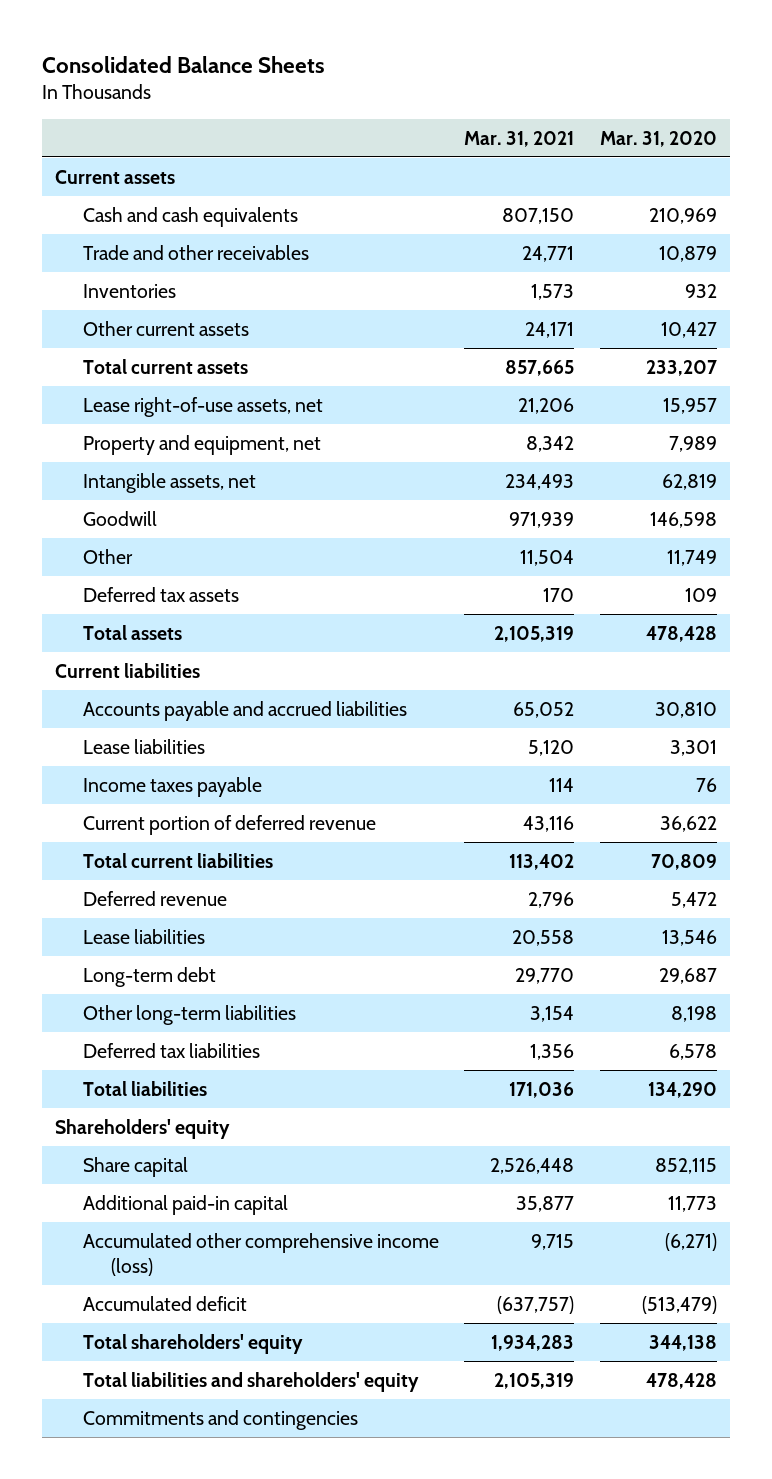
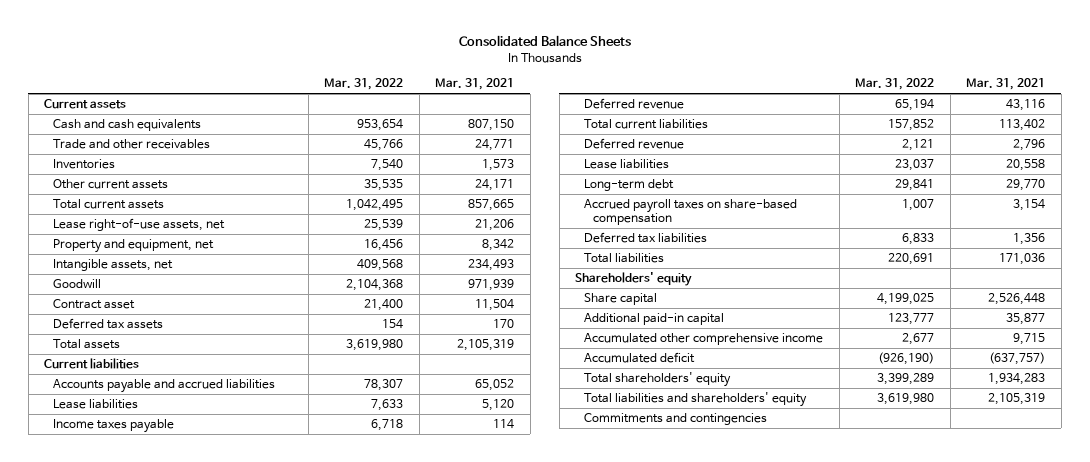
[599,130,717,147] Mar. 31, 2020 -> none
none -> [324,78,404,91] Mar. 31, 2022
[82,548,133,564] Other -> [53,299,136,310] Contract asset
[82,814,376,835] Current portion of deferred revenue -> [584,98,685,110] Deferred revenue
[82,1004,296,1025] Other long-term liabilities -> [584,199,798,226] Accrued payroll taxes on share-based compensation
[82,1232,439,1277] Accumulated other comprehensive income (loss) -> [584,333,824,346] Accumulated other comprehensive income

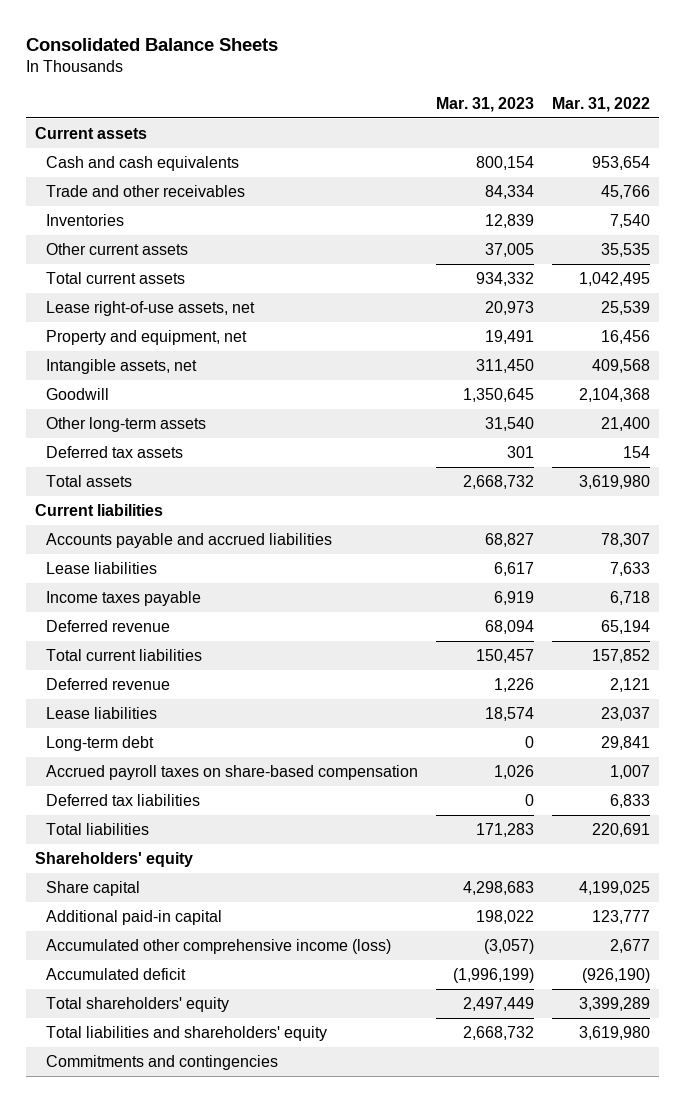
[435,78,515,91] Mar. 31, 2021 -> none
none -> [436,96,535,112] Mar. 31, 2023
[53,299,136,310] Contract asset -> [46,417,207,433] Other long-term assets
[584,333,824,346] Accumulated other comprehensive income -> [46,939,392,955] Accumulated other comprehensive income (loss)

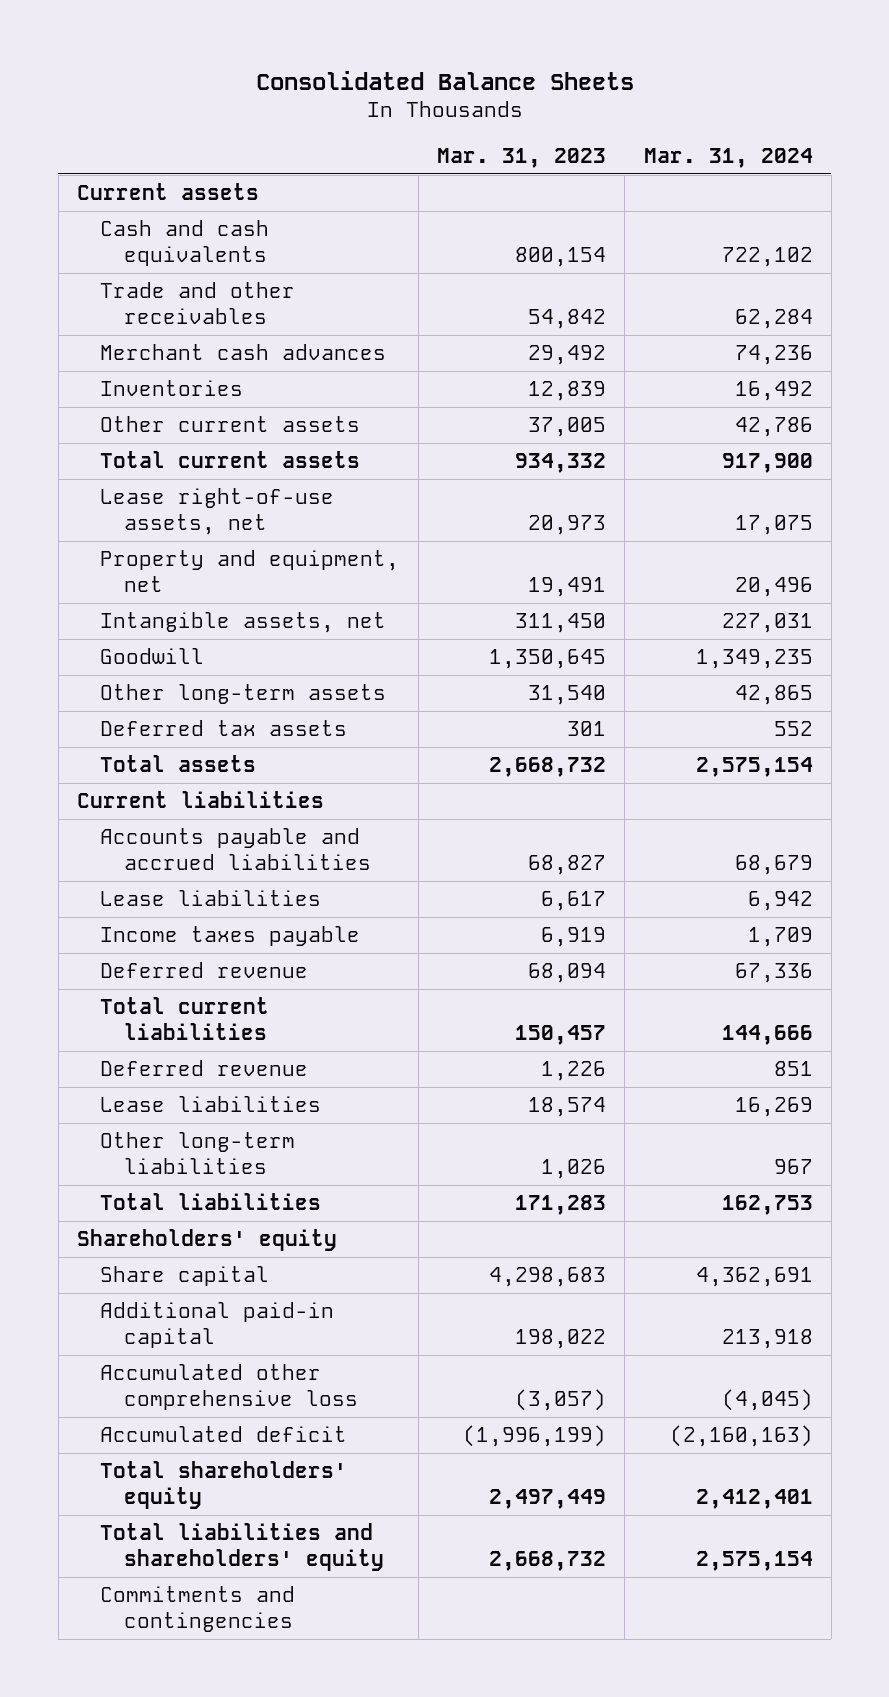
[552,96,651,112] Mar. 31, 2022 -> none
none -> [643,147,813,168] Mar. 31, 2024
[485,185,535,200] 84,334 -> [527,309,606,330] 54,842
none -> [100,344,387,361] Merchant cash advances
[46,736,155,752] Long-term debt -> none
[46,794,201,807] Deferred tax liabilities -> none
[46,765,419,781] Accrued payroll taxes on share-based compensation -> [100,1132,296,1175] Other long-term liabilities
[46,939,392,955] Accumulated other comprehensive income (loss) -> [100,1364,358,1411] Accumulated other comprehensive loss

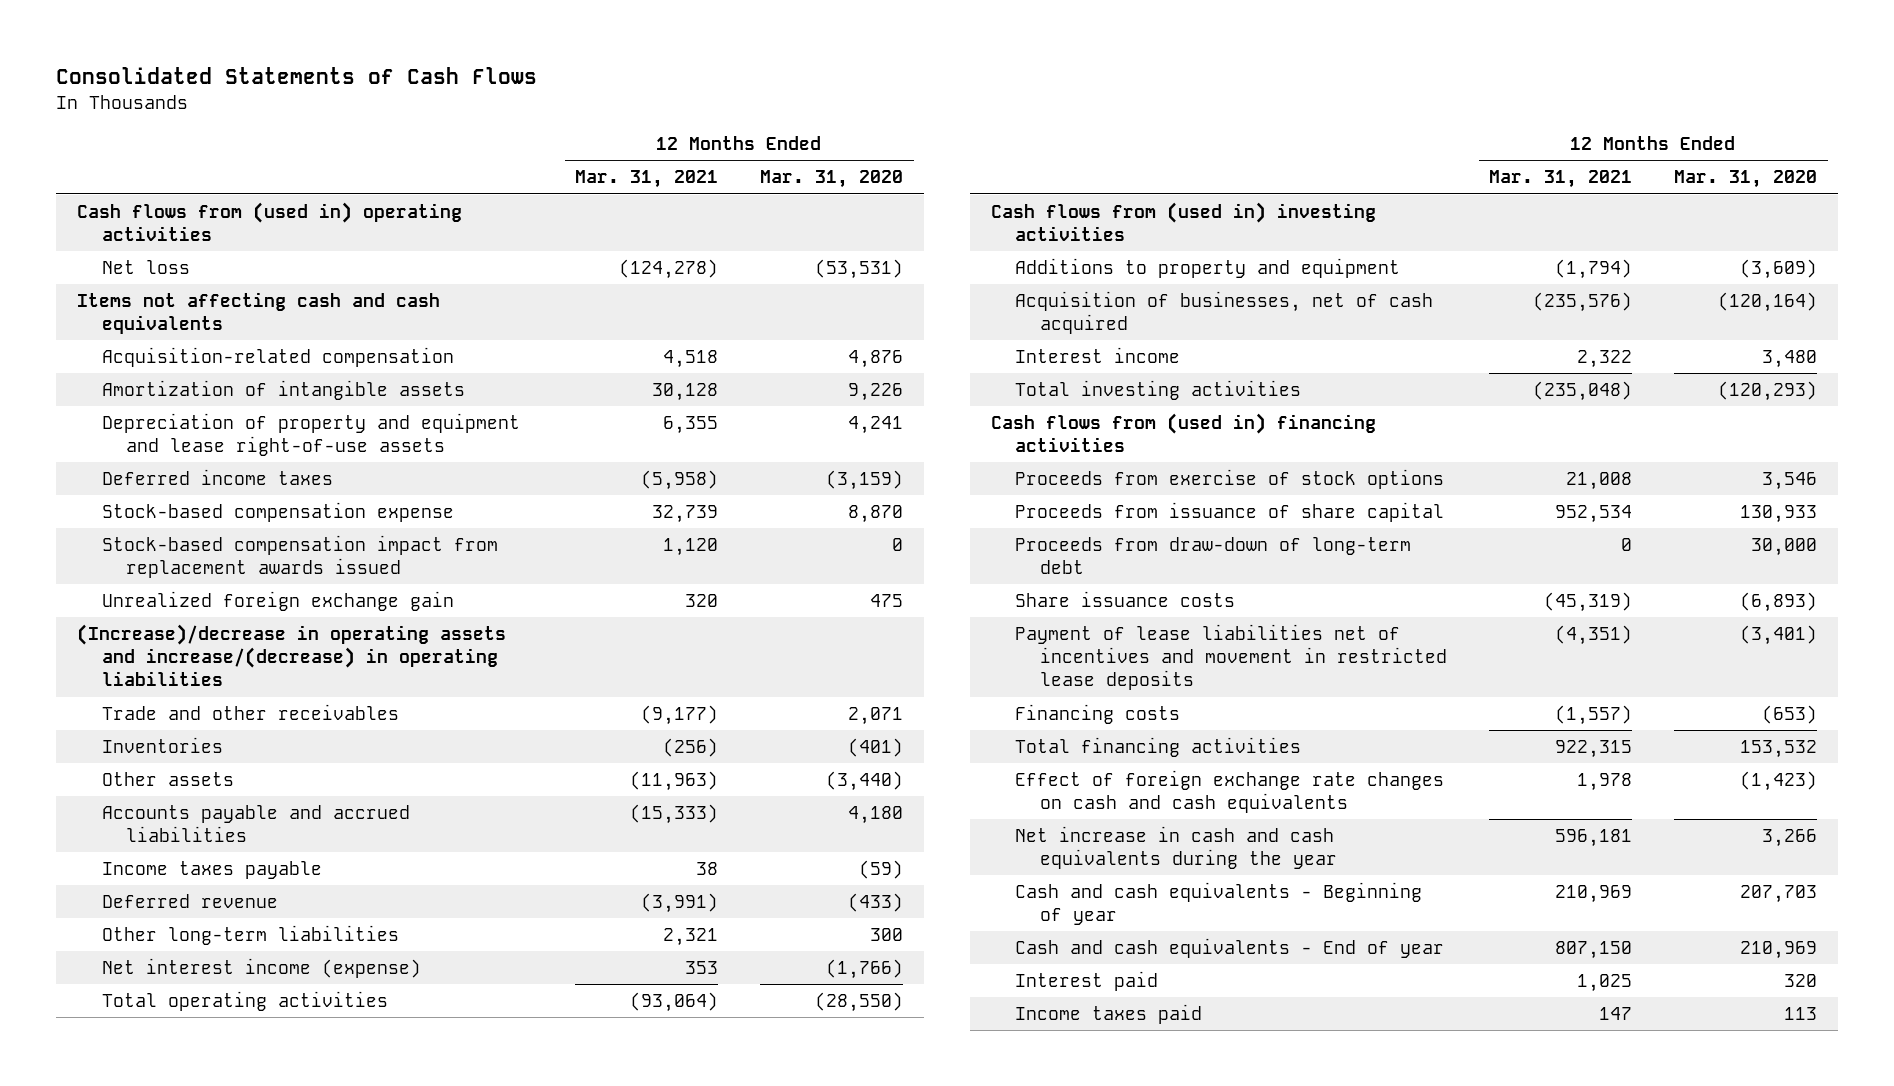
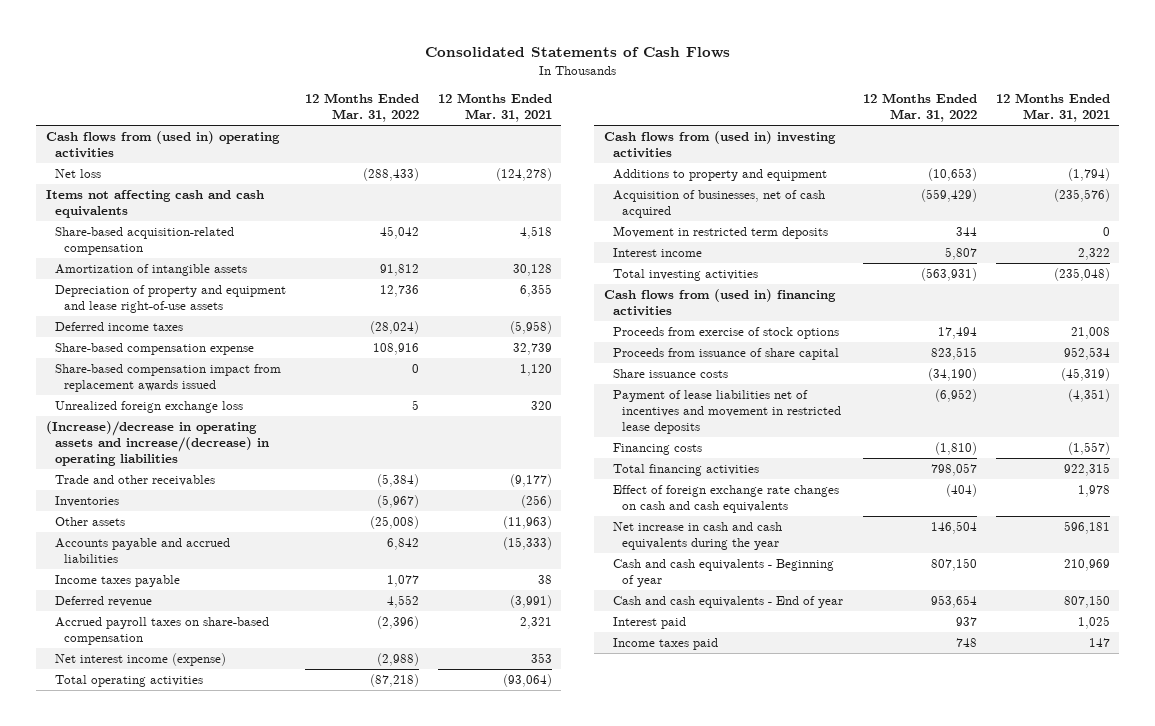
[760,170,904,189] Mar. 31, 2020 -> none
none -> [304,93,419,123] 12 Months Ended Mar. 31, 2022
[101,347,454,368] Acquisition-related compensation -> [54,227,234,256] Share-based acquisition-related compensation
[101,502,454,523] Stock-based compensation expense -> [54,343,254,356] Share-based compensation expense
[101,535,498,579] Stock-based compensation impact from replacement awards issued -> [54,364,281,393] Share-based compensation impact from replacement awards issued
[101,591,454,612] Unrealized foreign exchange gain -> [54,401,243,414] Unrealized foreign exchange loss
[101,925,399,946] Other long-term liabilities -> [54,617,269,646] Accrued payroll taxes on share-based compensation
none -> [613,226,829,240] Movement in restricted term deposits
[1015,537,1412,575] Proceeds from draw-down of long-term debt -> none

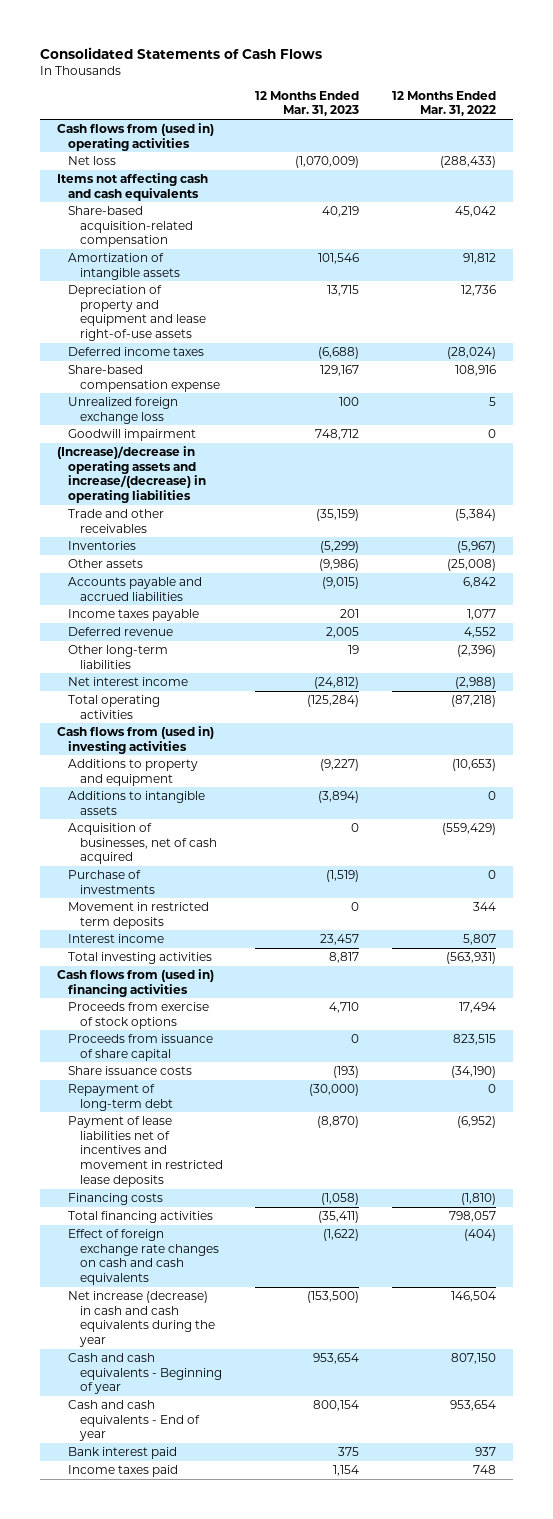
[437,93,552,123] 12 Months Ended Mar. 31, 2021 -> none
none -> [255,90,360,117] 12 Months Ended Mar. 31, 2023
[54,364,281,393] Share-based compensation impact from replacement awards issued -> none
none -> [68,429,197,442] Goodwill impairment
[54,617,269,646] Accrued payroll taxes on share-based compensation -> [68,645,169,669] Other long-term liabilities
[54,653,226,667] Net interest income (expense) -> [68,677,189,687] Net interest income
none -> [68,791,206,815] Additions to intangible assets
none -> [68,870,155,894] Purchase of investments
none -> [68,1084,173,1111] Repayment of long-term debt
[613,522,783,551] Net increase in cash and cash equivalents during the year -> [68,1291,215,1348] Net increase (decrease) in cash and cash equivalents during the year
[613,617,687,630] Interest paid -> [68,1447,178,1460] Bank interest paid

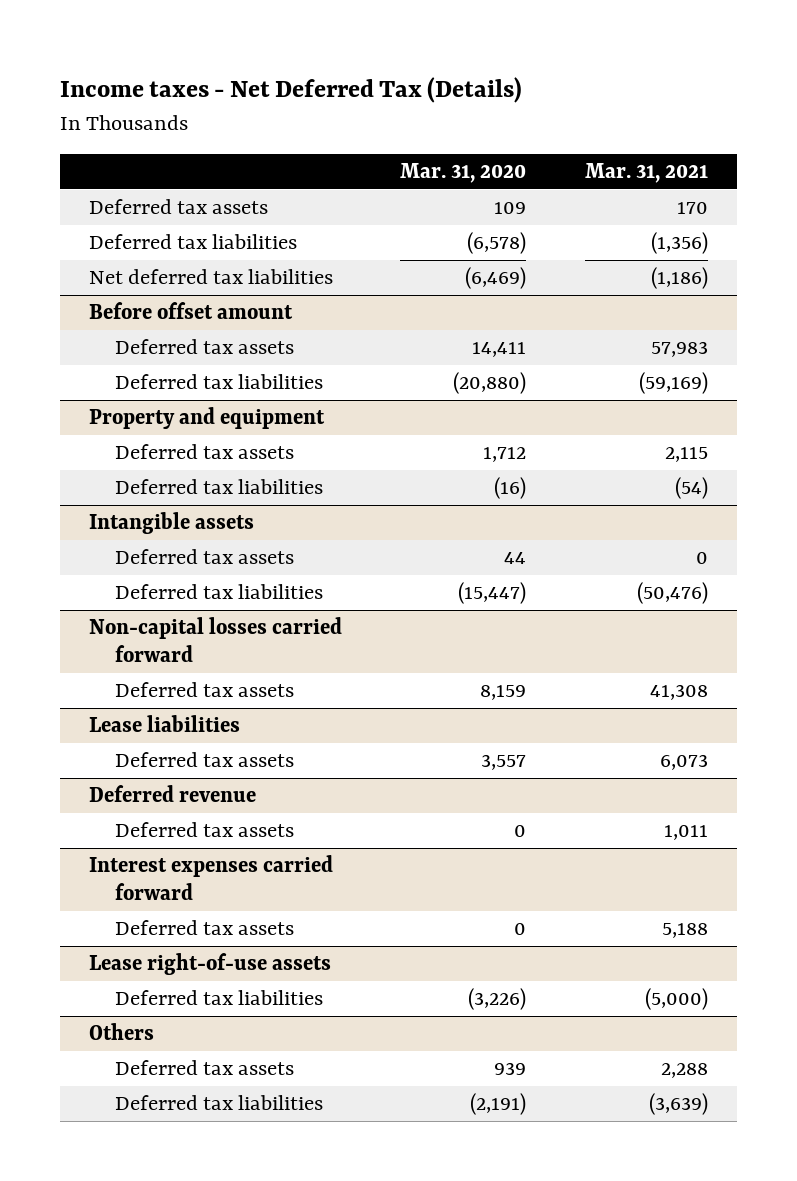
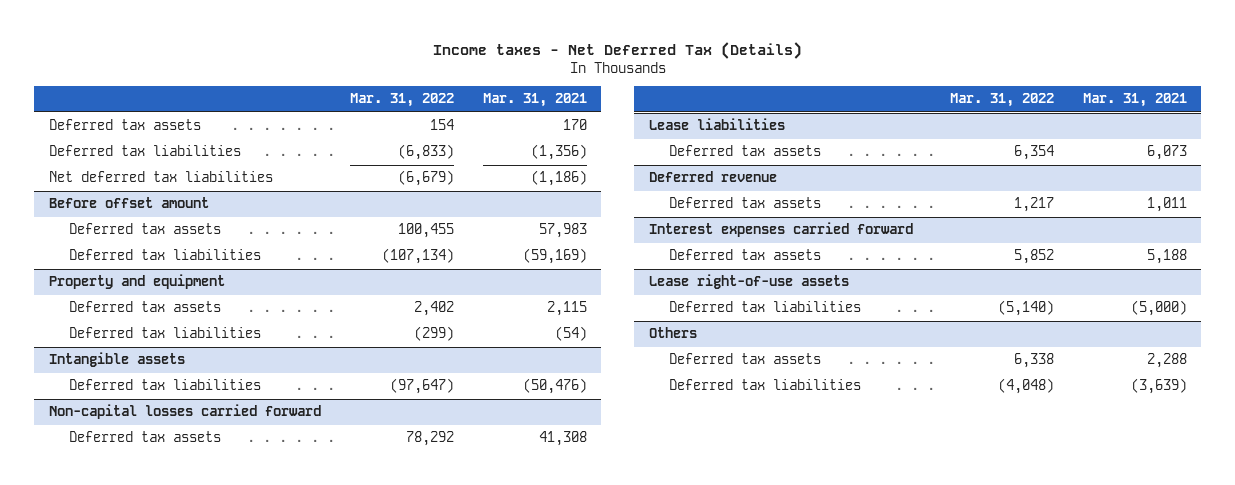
[400,163,527,184] Mar. 31, 2020 -> none
none -> [349,93,454,108] Mar. 31, 2022
[115,549,295,565] Deferred tax assets -> none

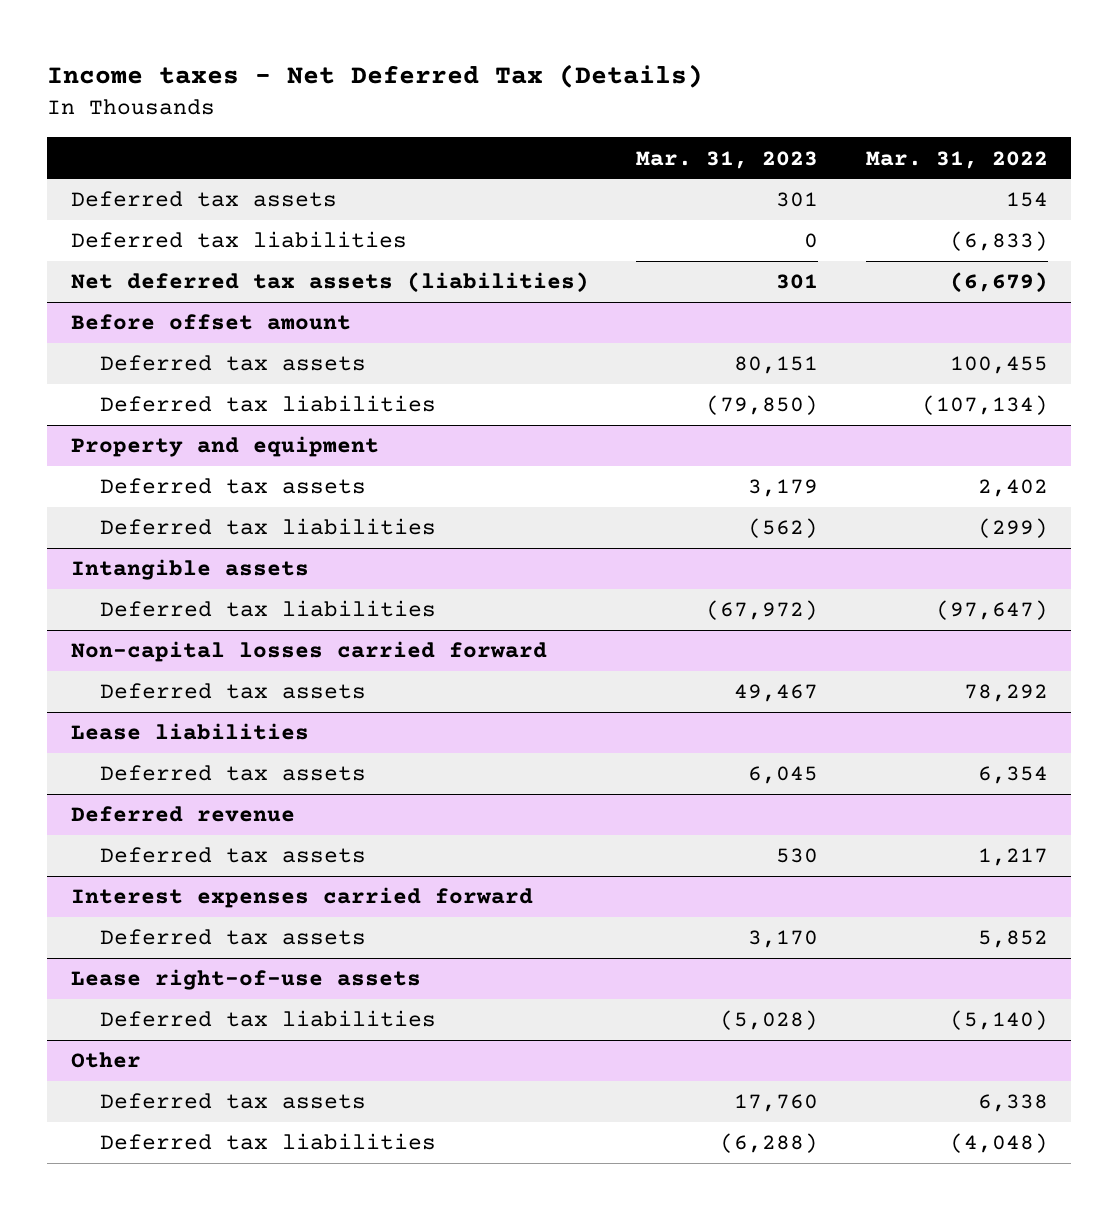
[482,93,587,108] Mar. 31, 2021 -> none
none -> [636,150,819,169] Mar. 31, 2023
[48,171,273,183] Net deferred tax liabilities -> [70,272,589,294] Net deferred tax assets (liabilities)
[648,327,697,339] Others -> [70,1052,141,1069] Other

